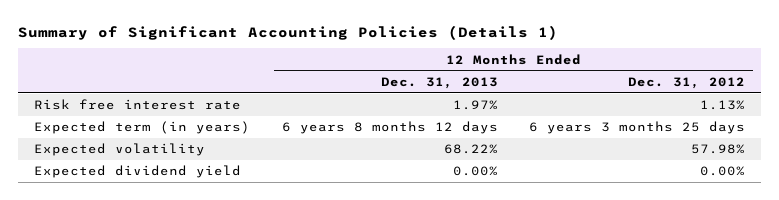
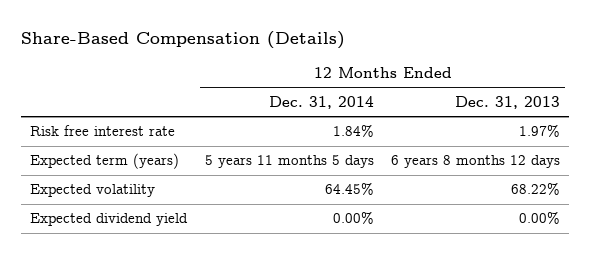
[18,24,559,40] Summary of Significant Accounting Policies (Details 1) -> [21,30,346,49] Share-Based Compensation (Details)
[628,76,746,89] Dec. 31, 2012 -> none
none -> [268,95,374,109] Dec. 31, 2014
[34,121,251,135] Expected term (in years) -> [30,153,180,170] Expected term (years)

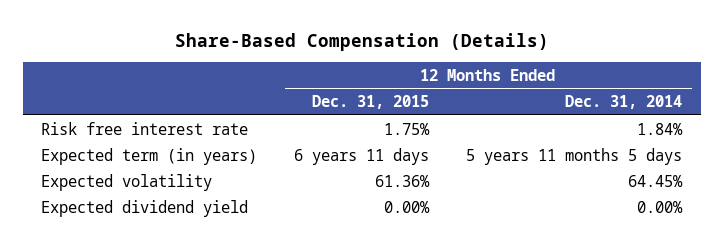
[455,95,561,109] Dec. 31, 2013 -> none
none -> [312,95,430,110] Dec. 31, 2015
[30,153,180,170] Expected term (years) -> [41,147,258,165] Expected term (in years)

